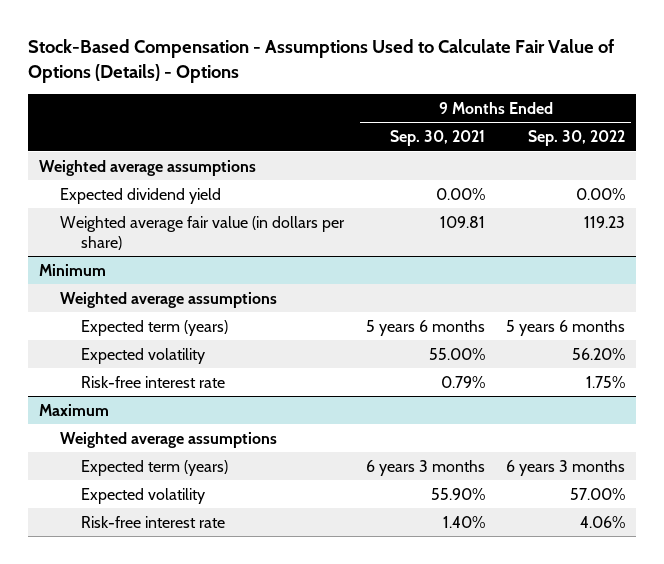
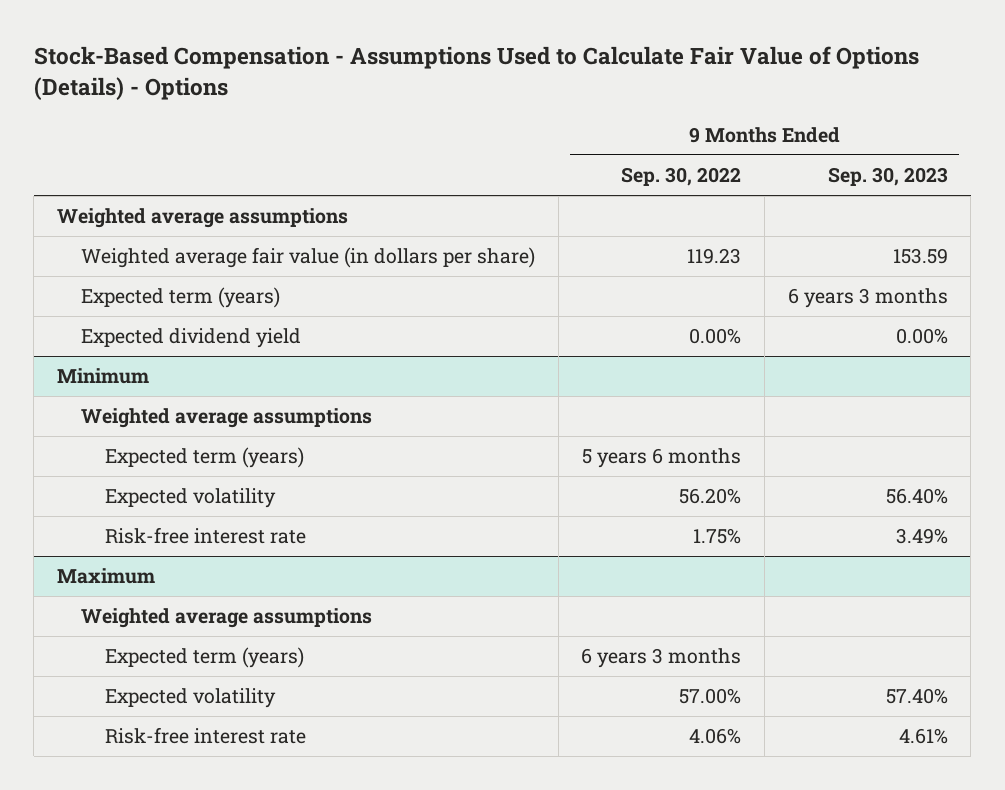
[389,130,485,147] Sep. 30, 2021 -> none
none -> [827,167,948,187] Sep. 30, 2023
none -> [81,287,281,309] Expected term (years)
[60,187,222,204] Expected dividend yield -> [81,328,302,349] Expected dividend yield

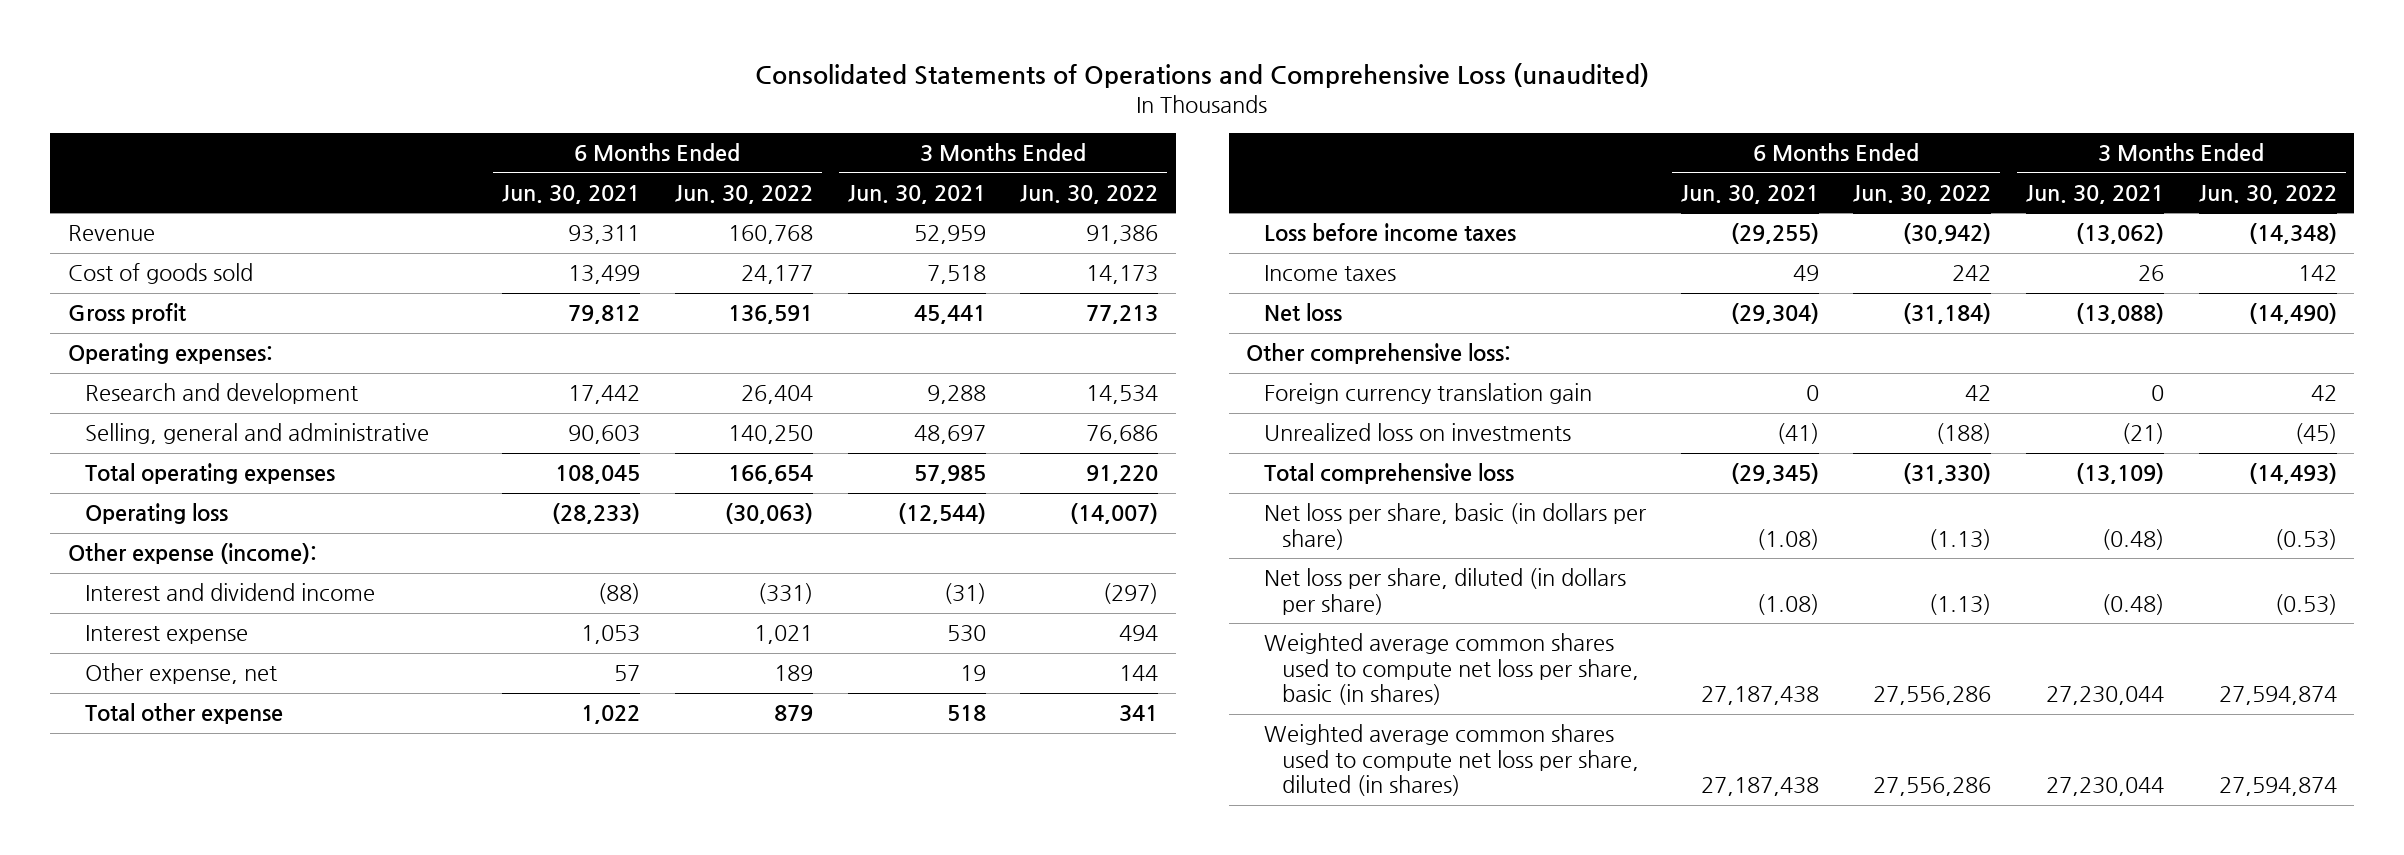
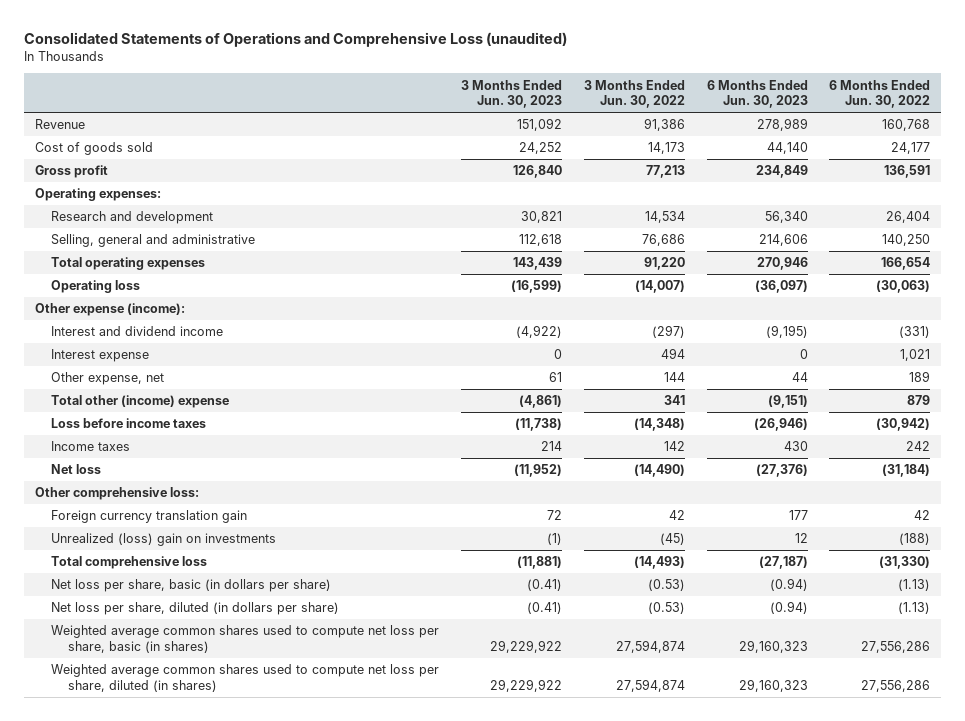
[502,185,641,205] Jun. 30, 2021 -> none
[847,185,986,205] Jun. 30, 2021 -> none
none -> [461,79,563,109] 3 Months Ended Jun. 30, 2023
none -> [706,79,808,109] 6 Months Ended Jun. 30, 2023
[85,703,284,725] Total other expense -> [51,395,230,409] Total other (income) expense
[1263,423,1571,442] Unrealized loss on investments -> [51,533,277,547] Unrealized (loss) gain on investments

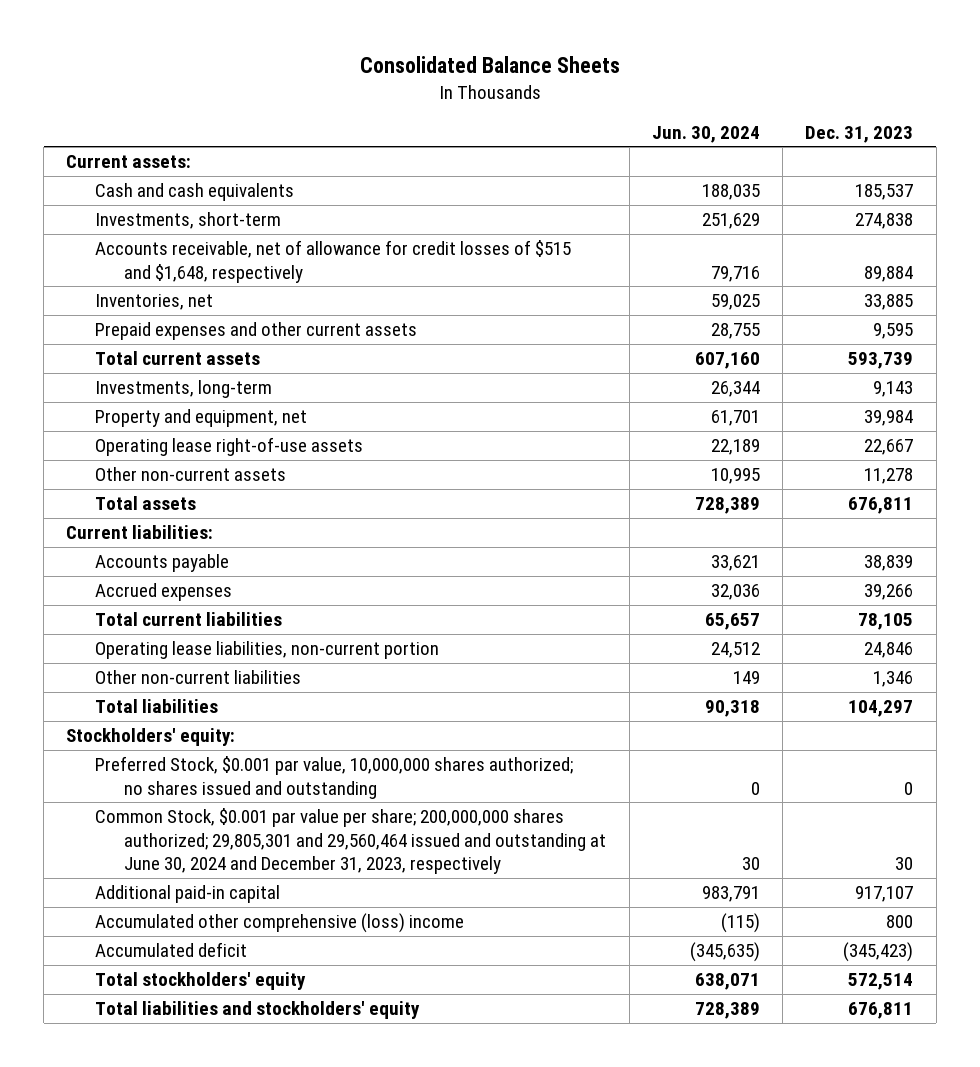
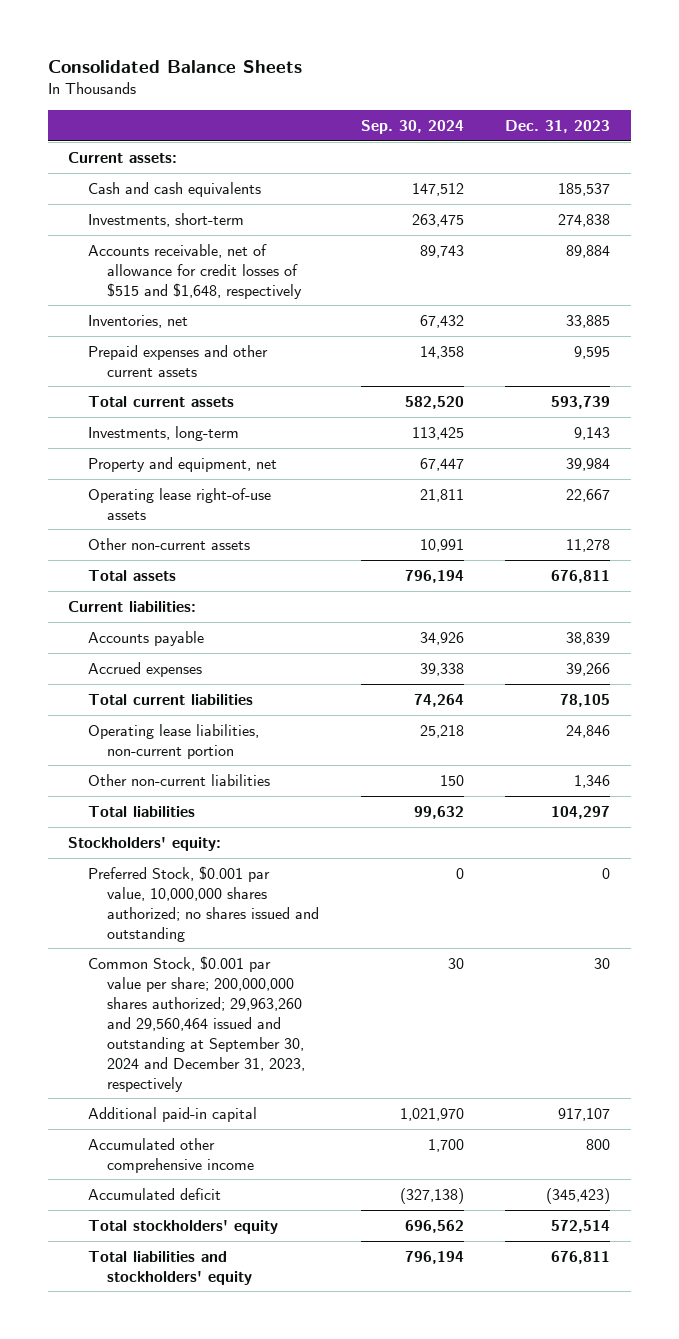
[651,125,760,143] Jun. 30, 2024 -> none
none -> [360,120,464,135] Sep. 30, 2024
[95,808,607,875] Common Stock, $0.001 par value per share; 200,000,000 shares authorized; 29,805,301 and 29,560,464 issued and outstanding at June 30, 2024 and December 31, 2023, respectively -> [87,955,305,1092] Common Stock, $0.001 par value per share; 200,000,000 shares authorized; 29,963,260 and 29,560,464 issued and outstanding at September 30, 2024 and December 31, 2023, respectively
[95,913,465,934] Accumulated other comprehensive (loss) income -> [87,1137,254,1173] Accumulated other comprehensive income

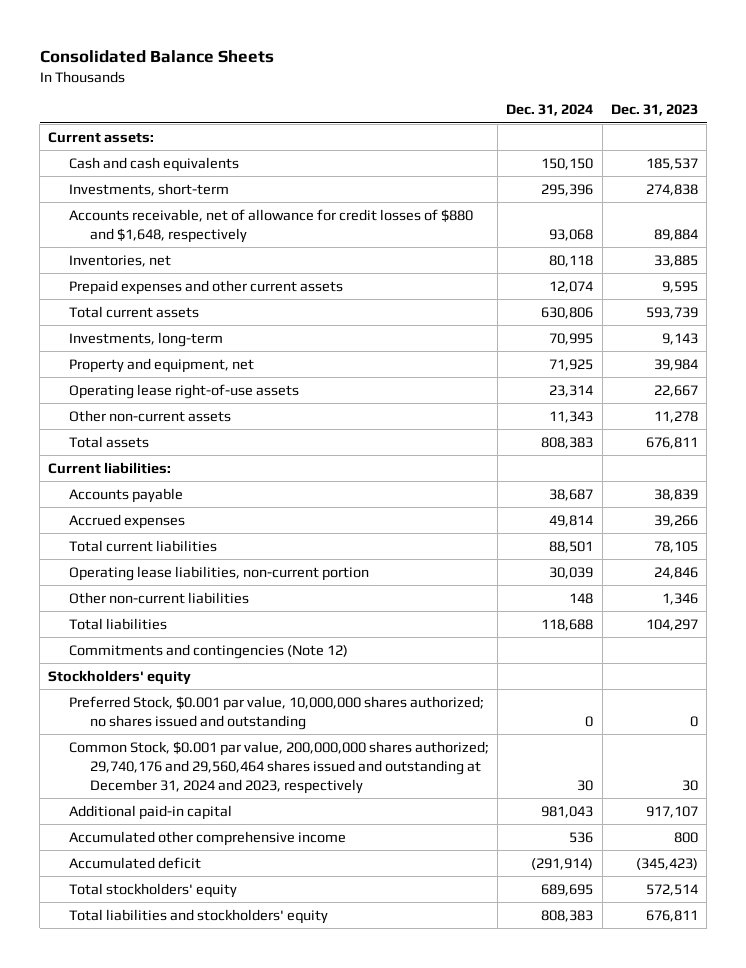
[360,120,464,135] Sep. 30, 2024 -> none
none -> [506,104,594,117] Dec. 31, 2024
[87,243,302,299] Accounts receivable, net of allowance for credit losses of $515 and $1,648, respectively -> [69,208,474,243] Accounts receivable, net of allowance for credit losses of $880 and $1,648, respectively
none -> [69,643,349,659] Commitments and contingencies (Note 12)
[68,836,222,851] Stockholders' equity: -> [48,669,192,685] Stockholders' equity
[87,955,305,1092] Common Stock, $0.001 par value per share; 200,000,000 shares authorized; 29,963,260 and 29,560,464 issued and outstanding at September 30, 2024 and December 31, 2023, respectively -> [69,740,490,794] Common Stock, $0.001 par value, 200,000,000 shares authorized; 29,740,176 and 29,560,464 shares issued and outstanding at December 31, 2024 and 2023, respectively

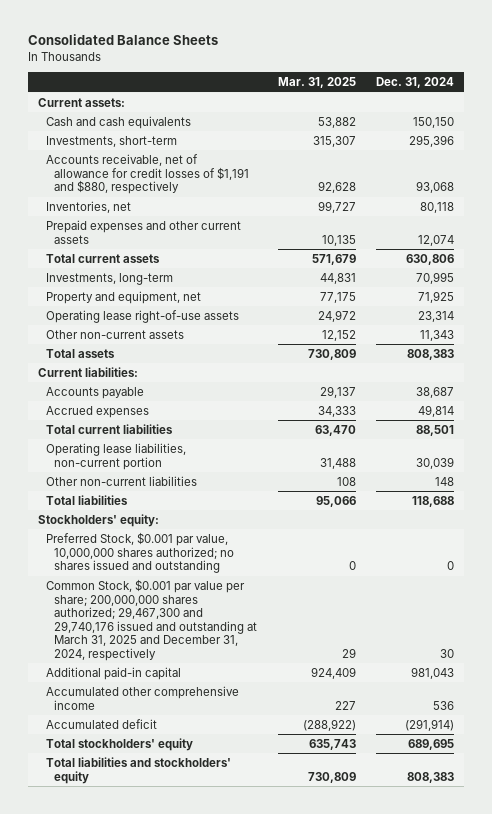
[610,104,698,117] Dec. 31, 2023 -> none
none -> [277,77,356,89] Mar. 31, 2025
[69,208,474,243] Accounts receivable, net of allowance for credit losses of $880 and $1,648, respectively -> [45,153,250,195] Accounts receivable, net of allowance for credit losses of $1,191 and $880, respectively
[69,643,349,659] Commitments and contingencies (Note 12) -> none
[48,669,192,685] Stockholders' equity -> [37,513,159,527] Stockholders' equity:
[69,740,490,794] Common Stock, $0.001 par value, 200,000,000 shares authorized; 29,740,176 and 29,560,464 shares issued and outstanding at December 31, 2024 and 2023, respectively -> [45,578,258,661] Common Stock, $0.001 par value per share; 200,000,000 shares authorized; 29,467,300 and 29,740,176 issued and outstanding at March 31, 2025 and December 31, 2024, respectively

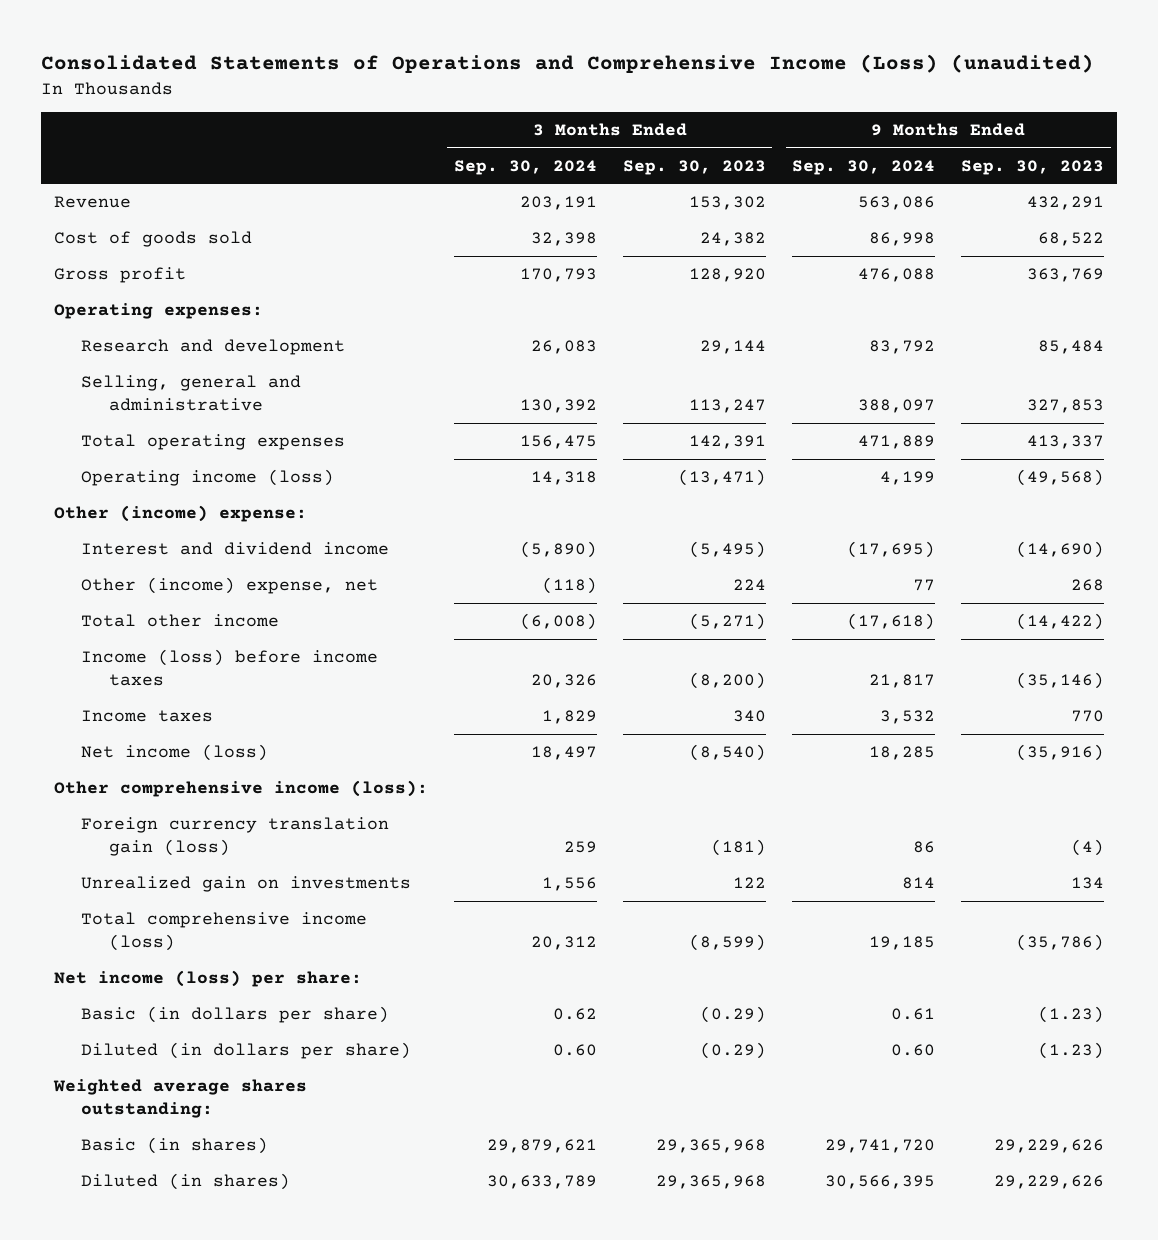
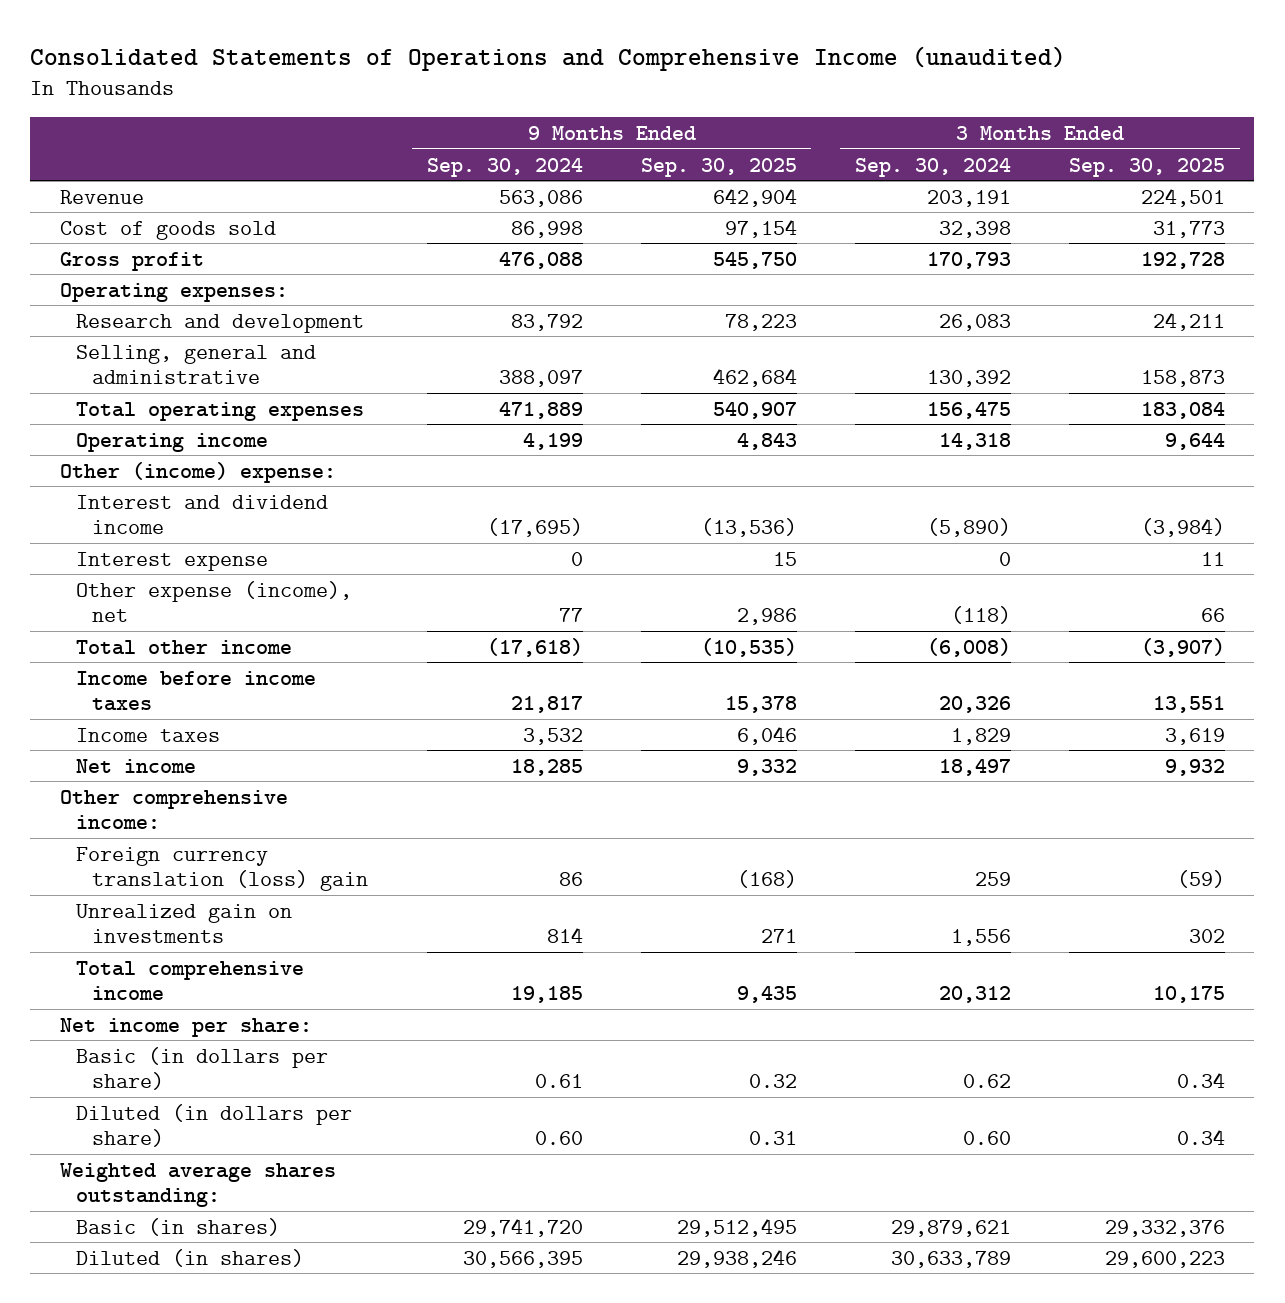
[40,54,1094,74] Consolidated Statements of Operations and Comprehensive Income (Loss) (unaudited) -> [30,46,1067,72] Consolidated Statements of Operations and Comprehensive Income (unaudited)
[622,159,766,175] Sep. 30, 2023 -> none
[961,159,1105,175] Sep. 30, 2023 -> none
none -> [640,157,797,177] Sep. 30, 2025
none -> [1069,157,1226,177] Sep. 30, 2025
[81,469,335,487] Operating income (loss) -> [75,432,268,452] Operating income
none -> [75,551,268,571] Interest expense
[81,577,379,595] Other (income) expense, net -> [75,580,352,623] Other expense (income), net
[81,649,379,687] Income (loss) before income taxes -> [75,670,316,712] Income before income taxes
[81,744,269,762] Net income (loss) -> [75,758,196,773] Net income
[53,780,428,798] Other comprehensive income (loss): -> [59,789,288,830] Other comprehensive income:
[81,817,390,857] Foreign currency translation gain (loss) -> [75,846,369,892] Foreign currency translation (loss) gain
[81,912,368,952] Total comprehensive income (loss) -> [75,960,304,1001] Total comprehensive income
[53,970,362,988] Net income (loss) per share: -> [59,1017,312,1037] Net income per share:

